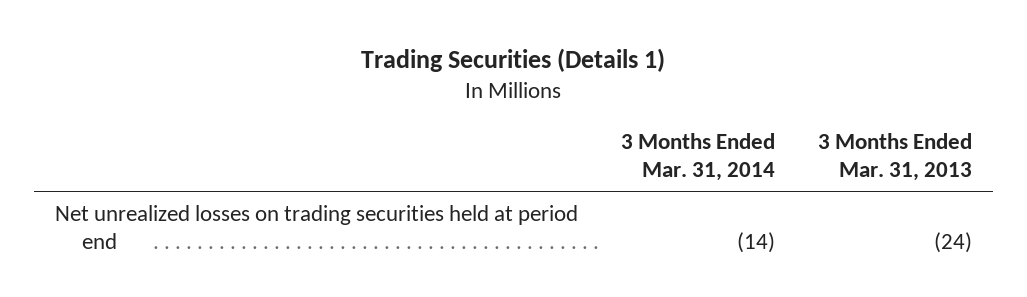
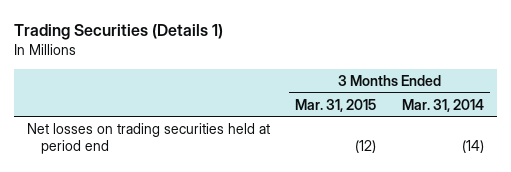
[817,133,972,182] 3 Months Ended Mar. 31, 2013 -> none
none -> [295,98,377,112] Mar. 31, 2015
[54,204,578,249] Net unrealized losses on trading securities held at period end -> [26,123,270,155] Net losses on trading securities held at period end

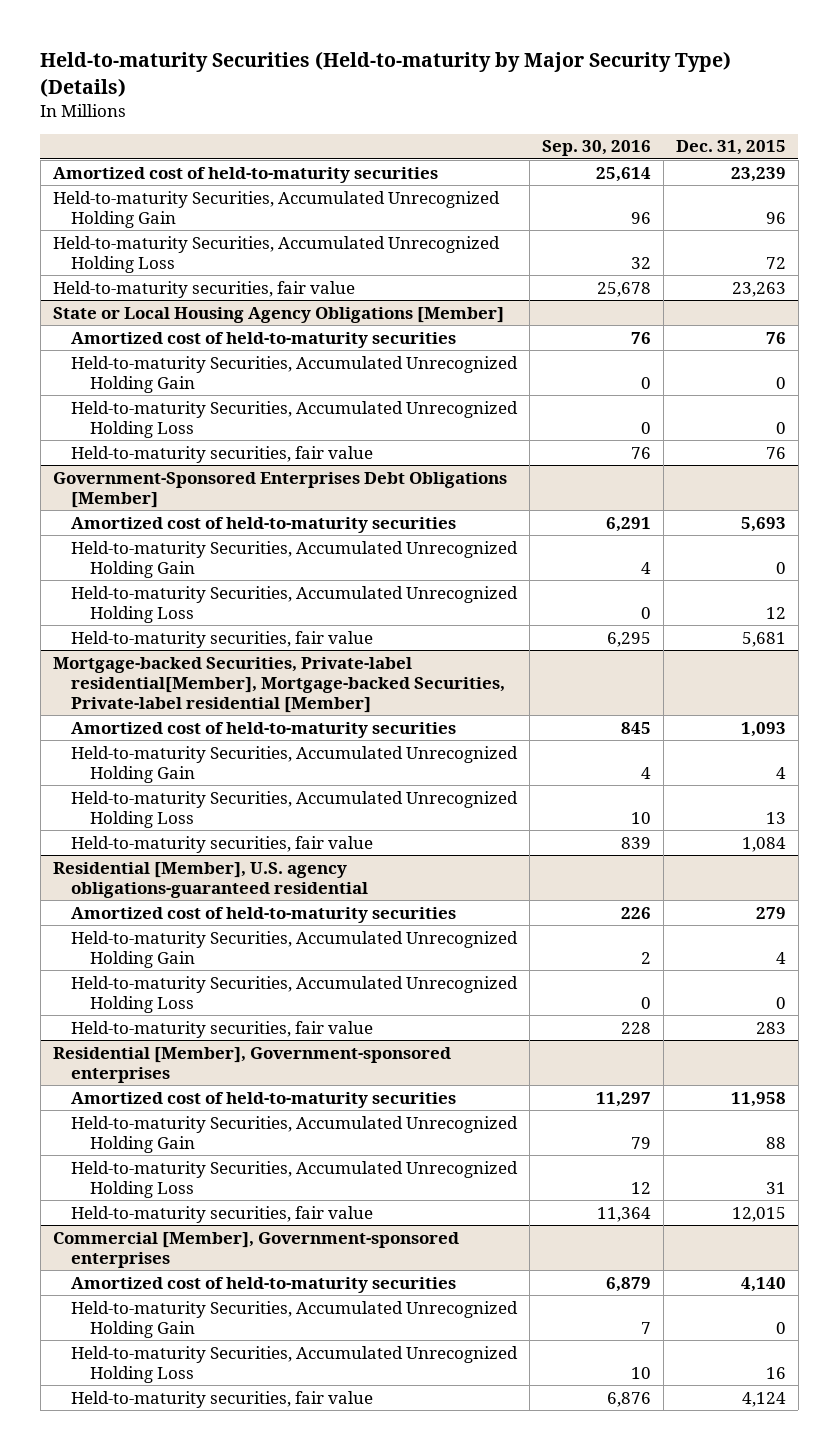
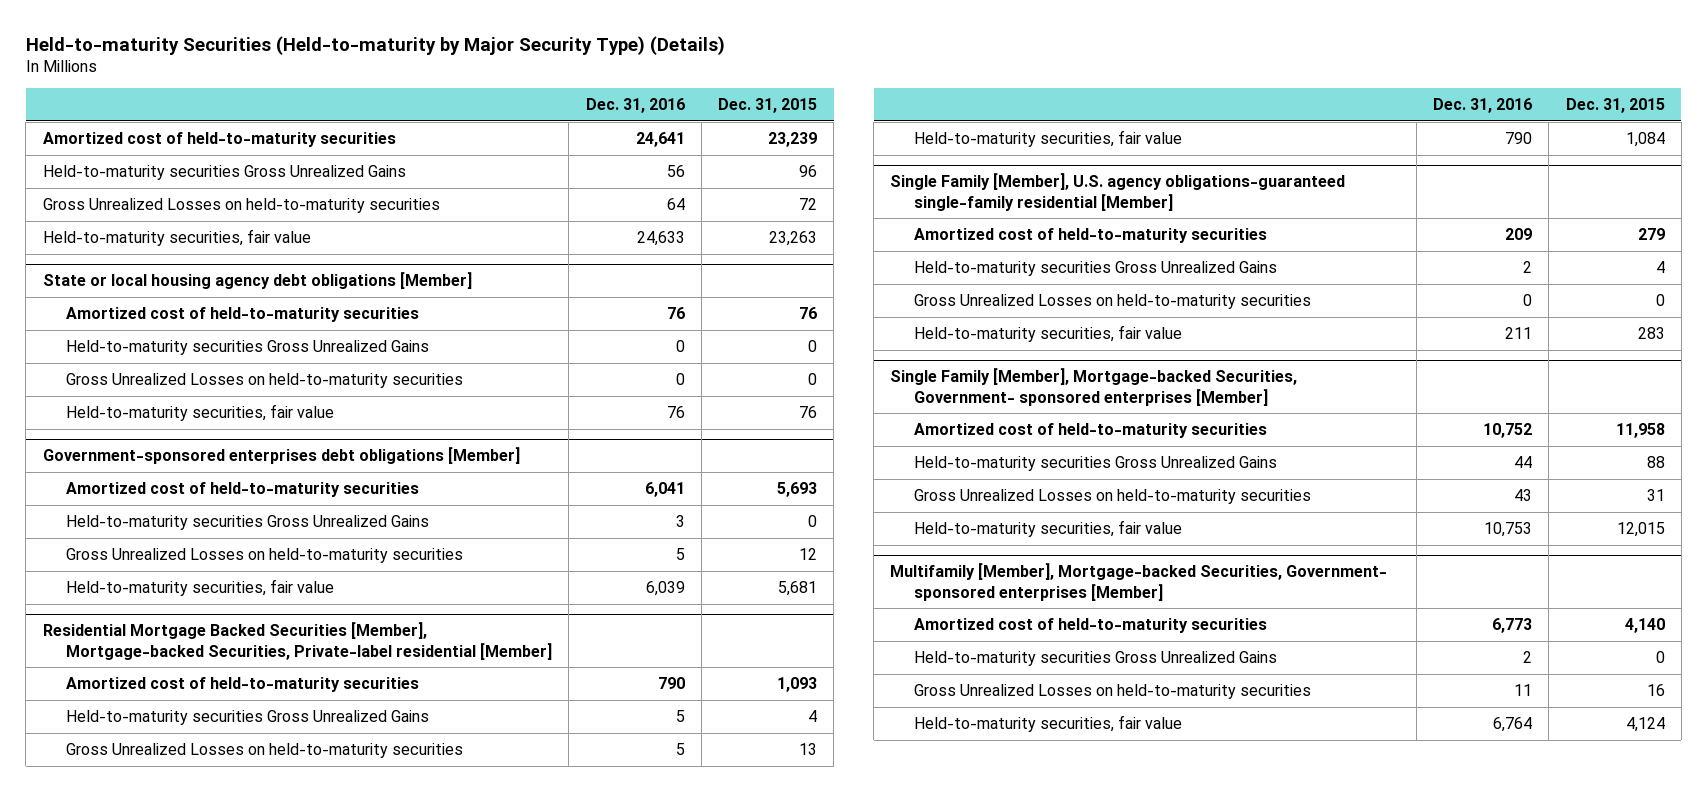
[542,140,652,157] Sep. 30, 2016 -> none
none -> [585,98,685,114] Dec. 31, 2016
[52,190,500,228] Held-to-maturity Securities, Accumulated Unrecognized Holding Gain -> [42,164,406,180] Held-to-maturity securities Gross Unrealized Gains
[52,235,500,273] Held-to-maturity Securities, Accumulated Unrecognized Holding Loss -> [42,197,440,213] Gross Unrealized Losses on held-to-maturity securities
[52,306,504,323] State or Local Housing Agency Obligations [Member] -> [42,272,472,290] State or local housing agency debt obligations [Member]
[71,355,519,393] Held-to-maturity Securities, Accumulated Unrecognized Holding Gain -> [66,339,430,355] Held-to-maturity securities Gross Unrealized Gains
[71,400,519,438] Held-to-maturity Securities, Accumulated Unrecognized Holding Loss -> [66,372,464,388] Gross Unrealized Losses on held-to-maturity securities
[52,471,507,508] Government-Sponsored Enterprises Debt Obligations [Member] -> [42,447,520,465] Government-sponsored enterprises debt obligations [Member]
[71,540,519,578] Held-to-maturity Securities, Accumulated Unrecognized Holding Gain -> [66,514,430,530] Held-to-maturity securities Gross Unrealized Gains
[71,585,519,623] Held-to-maturity Securities, Accumulated Unrecognized Holding Loss -> [66,547,464,563] Gross Unrealized Losses on held-to-maturity securities
[52,656,506,714] Mortgage-backed Securities, Private-label residential[Member], Mortgage-backed Securities, Private-label residential [Member] -> [42,622,553,660] Residential Mortgage Backed Securities [Member], Mortgage-backed Securities, Private-label residential [Member]
[71,745,519,783] Held-to-maturity Securities, Accumulated Unrecognized Holding Gain -> [66,709,430,725] Held-to-maturity securities Gross Unrealized Gains
[71,790,519,828] Held-to-maturity Securities, Accumulated Unrecognized Holding Loss -> [66,742,464,758] Gross Unrealized Losses on held-to-maturity securities
[52,861,369,898] Residential [Member], U.S. agency obligations-guaranteed residential -> [890,173,1346,211] Single Family [Member], U.S. agency obligations-guaranteed single-family residential [Member]
[71,930,519,968] Held-to-maturity Securities, Accumulated Unrecognized Holding Gain -> [913,260,1277,276] Held-to-maturity securities Gross Unrealized Gains
[71,975,519,1013] Held-to-maturity Securities, Accumulated Unrecognized Holding Loss -> [913,293,1311,309] Gross Unrealized Losses on held-to-maturity securities
[52,1046,451,1083] Residential [Member], Government-sponsored enterprises -> none
none -> [890,368,1298,406] Single Family [Member], Mortgage-backed Securities, Government- sponsored enterprises [Member]
[71,1115,519,1153] Held-to-maturity Securities, Accumulated Unrecognized Holding Gain -> [913,455,1277,471] Held-to-maturity securities Gross Unrealized Gains
[71,1160,519,1198] Held-to-maturity Securities, Accumulated Unrecognized Holding Loss -> [913,488,1311,504] Gross Unrealized Losses on held-to-maturity securities
[52,1231,459,1268] Commercial [Member], Government-sponsored enterprises -> none
none -> [890,563,1388,601] Multifamily [Member], Mortgage-backed Securities, Government- sponsored enterprises [Member]
[71,1300,519,1338] Held-to-maturity Securities, Accumulated Unrecognized Holding Gain -> [913,650,1277,666] Held-to-maturity securities Gross Unrealized Gains
[71,1345,519,1383] Held-to-maturity Securities, Accumulated Unrecognized Holding Loss -> [913,683,1311,699] Gross Unrealized Losses on held-to-maturity securities

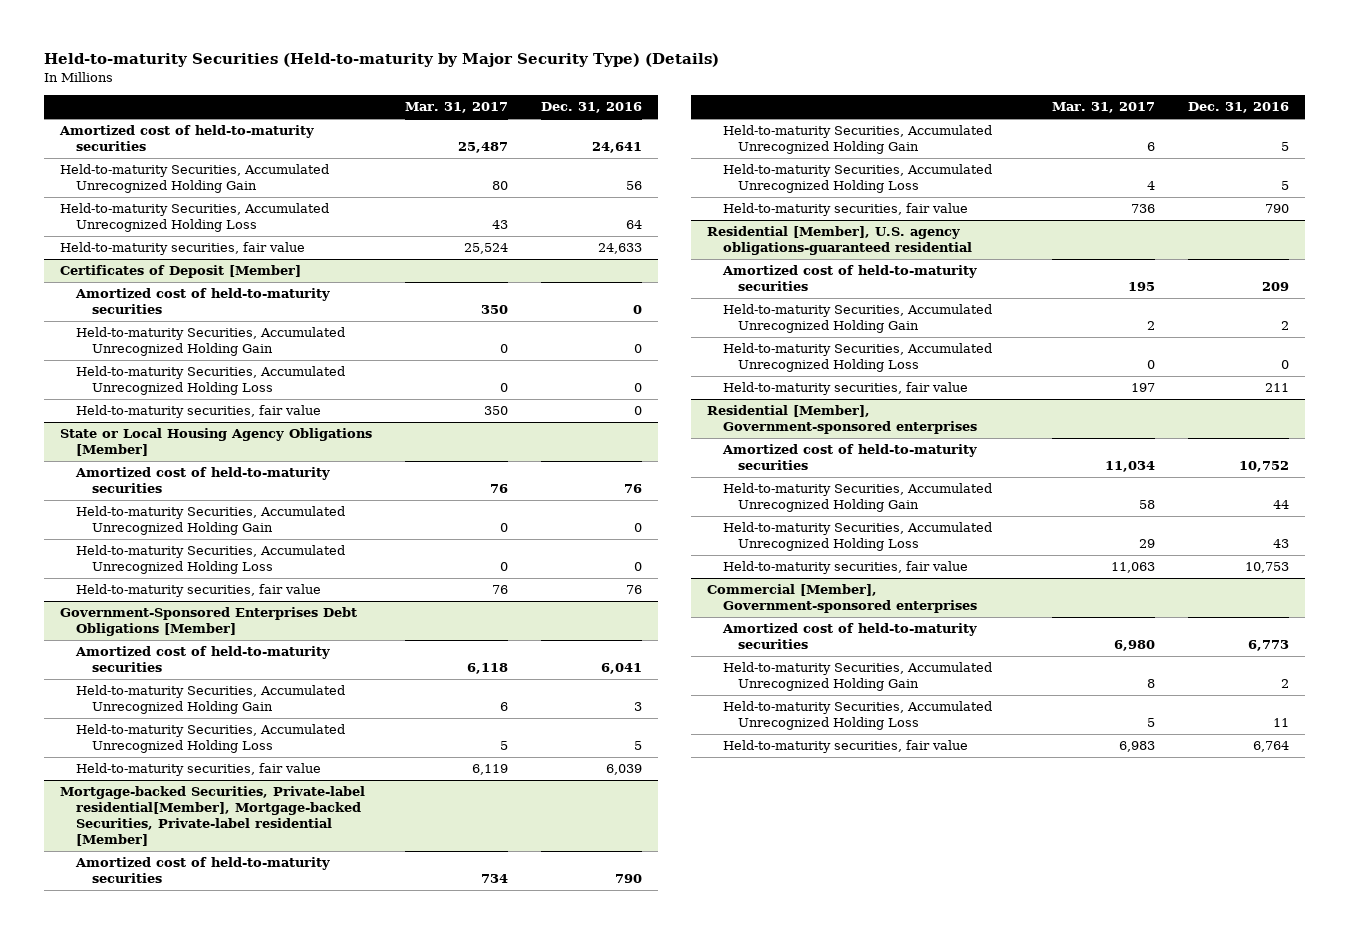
[717,98,817,114] Dec. 31, 2015 -> none
none -> [405,102,509,114] Mar. 31, 2017
[42,164,406,180] Held-to-maturity securities Gross Unrealized Gains -> [60,164,330,194] Held-to-maturity Securities, Accumulated Unrecognized Holding Gain
[42,197,440,213] Gross Unrealized Losses on held-to-maturity securities -> [60,203,330,233] Held-to-maturity Securities, Accumulated Unrecognized Holding Loss
none -> [60,265,302,279] Certificates of Deposit [Member]
none -> [75,288,331,315] Amortized cost of held-to-maturity securities
none -> [76,327,346,357] Held-to-maturity Securities, Accumulated Unrecognized Holding Gain
none -> [76,366,346,396] Held-to-maturity Securities, Accumulated Unrecognized Holding Loss
none -> [76,405,322,419] Held-to-maturity securities, fair value
[42,272,472,290] State or local housing agency debt obligations [Member] -> [60,428,373,457] State or Local Housing Agency Obligations [Member]
[66,339,430,355] Held-to-maturity securities Gross Unrealized Gains -> [76,506,346,536] Held-to-maturity Securities, Accumulated Unrecognized Holding Gain
[66,372,464,388] Gross Unrealized Losses on held-to-maturity securities -> [76,545,346,575] Held-to-maturity Securities, Accumulated Unrecognized Holding Loss
[42,447,520,465] Government-sponsored enterprises debt obligations [Member] -> [60,607,358,637] Government-Sponsored Enterprises Debt Obligations [Member]
[66,514,430,530] Held-to-maturity securities Gross Unrealized Gains -> [76,685,346,715] Held-to-maturity Securities, Accumulated Unrecognized Holding Gain
[66,547,464,563] Gross Unrealized Losses on held-to-maturity securities -> [76,724,346,754] Held-to-maturity Securities, Accumulated Unrecognized Holding Loss
[42,622,553,660] Residential Mortgage Backed Securities [Member], Mortgage-backed Securities, Private-label residential [Member] -> [60,786,366,847] Mortgage-backed Securities, Private-label residential[Member], Mortgage-backed Securities, Private-label residential [Member]
[66,709,430,725] Held-to-maturity securities Gross Unrealized Gains -> [722,125,992,155] Held-to-maturity Securities, Accumulated Unrecognized Holding Gain
[66,742,464,758] Gross Unrealized Losses on held-to-maturity securities -> [722,164,992,194] Held-to-maturity Securities, Accumulated Unrecognized Holding Loss
[890,173,1346,211] Single Family [Member], U.S. agency obligations-guaranteed single-family residential [Member] -> [707,226,972,256] Residential [Member], U.S. agency obligations-guaranteed residential
[913,260,1277,276] Held-to-maturity securities Gross Unrealized Gains -> [722,304,992,334] Held-to-maturity Securities, Accumulated Unrecognized Holding Gain
[913,293,1311,309] Gross Unrealized Losses on held-to-maturity securities -> [722,343,992,373] Held-to-maturity Securities, Accumulated Unrecognized Holding Loss
[890,368,1298,406] Single Family [Member], Mortgage-backed Securities, Government- sponsored enterprises [Member] -> none
none -> [707,405,977,435] Residential [Member], Government-sponsored enterprises
[913,455,1277,471] Held-to-maturity securities Gross Unrealized Gains -> [722,483,992,513] Held-to-maturity Securities, Accumulated Unrecognized Holding Gain
[913,488,1311,504] Gross Unrealized Losses on held-to-maturity securities -> [722,522,992,552] Held-to-maturity Securities, Accumulated Unrecognized Holding Loss
[890,563,1388,601] Multifamily [Member], Mortgage-backed Securities, Government- sponsored enterprises [Member] -> none
none -> [707,584,977,614] Commercial [Member], Government-sponsored enterprises
[913,650,1277,666] Held-to-maturity securities Gross Unrealized Gains -> [722,662,992,692] Held-to-maturity Securities, Accumulated Unrecognized Holding Gain
[913,683,1311,699] Gross Unrealized Losses on held-to-maturity securities -> [722,701,992,731] Held-to-maturity Securities, Accumulated Unrecognized Holding Loss

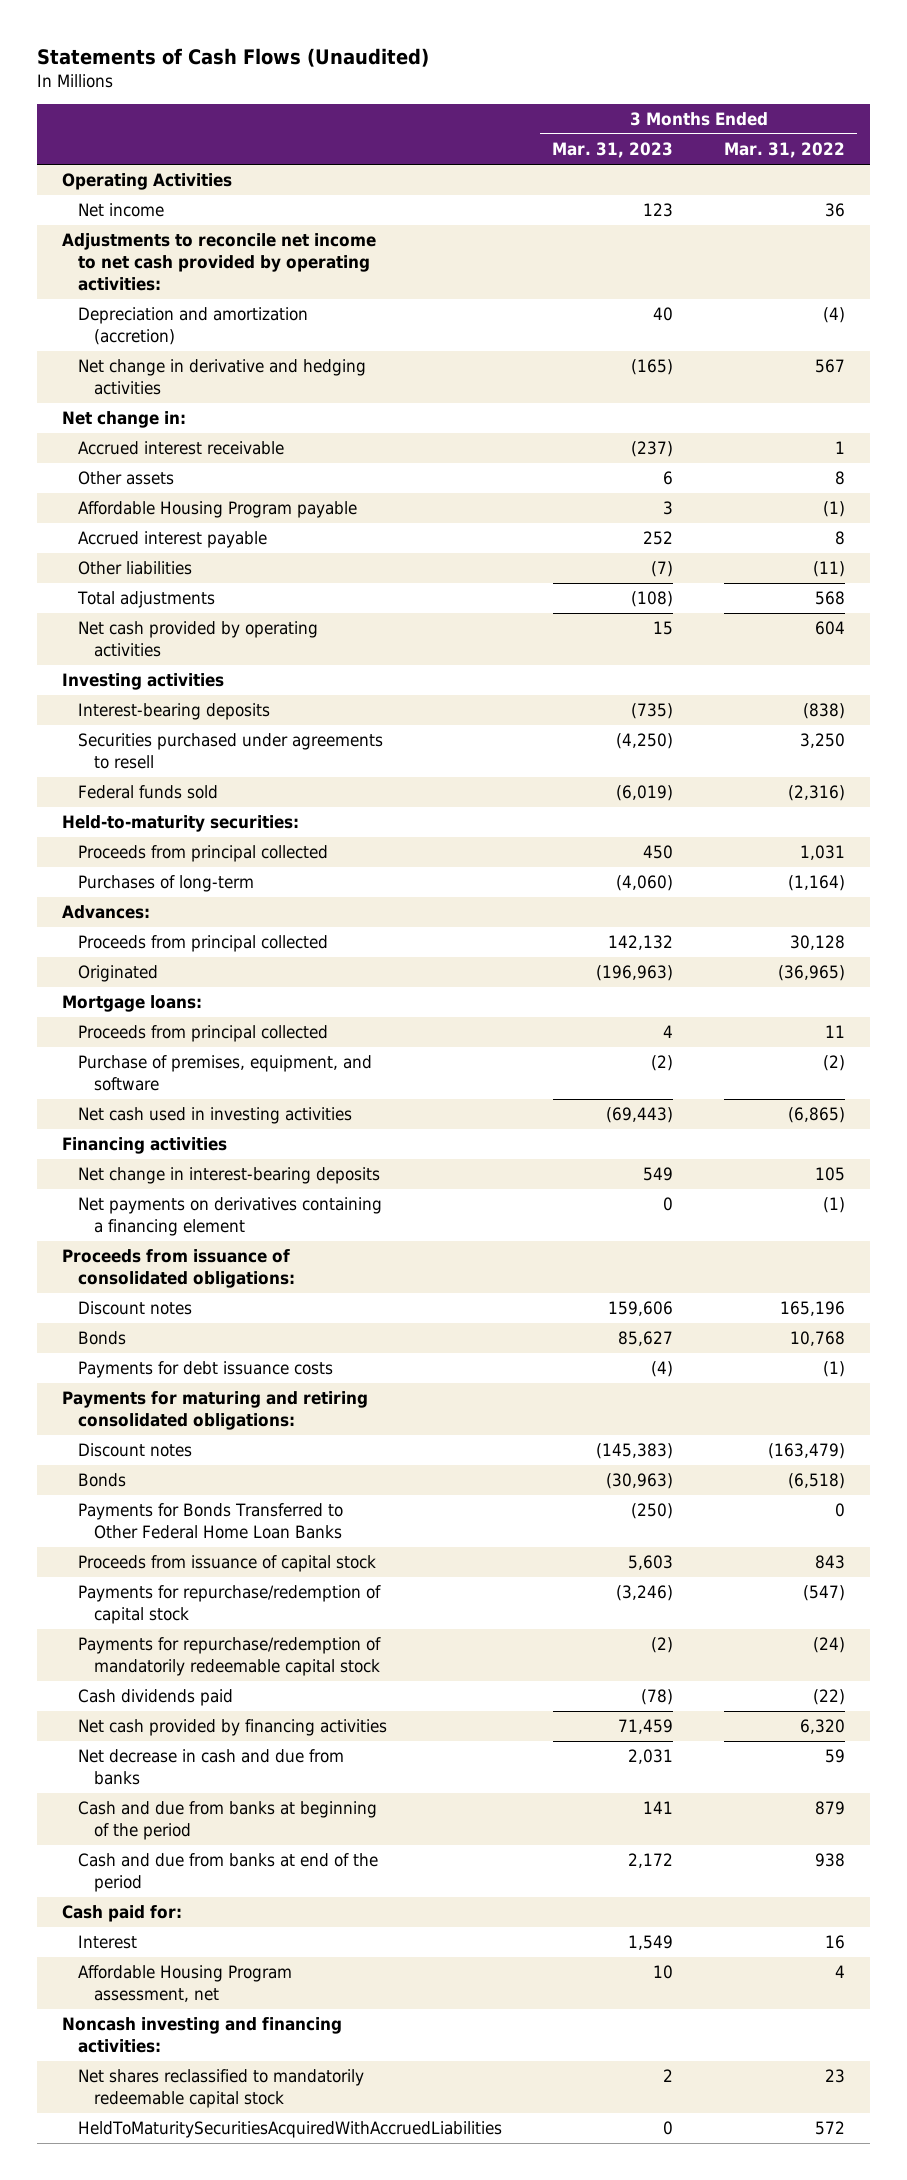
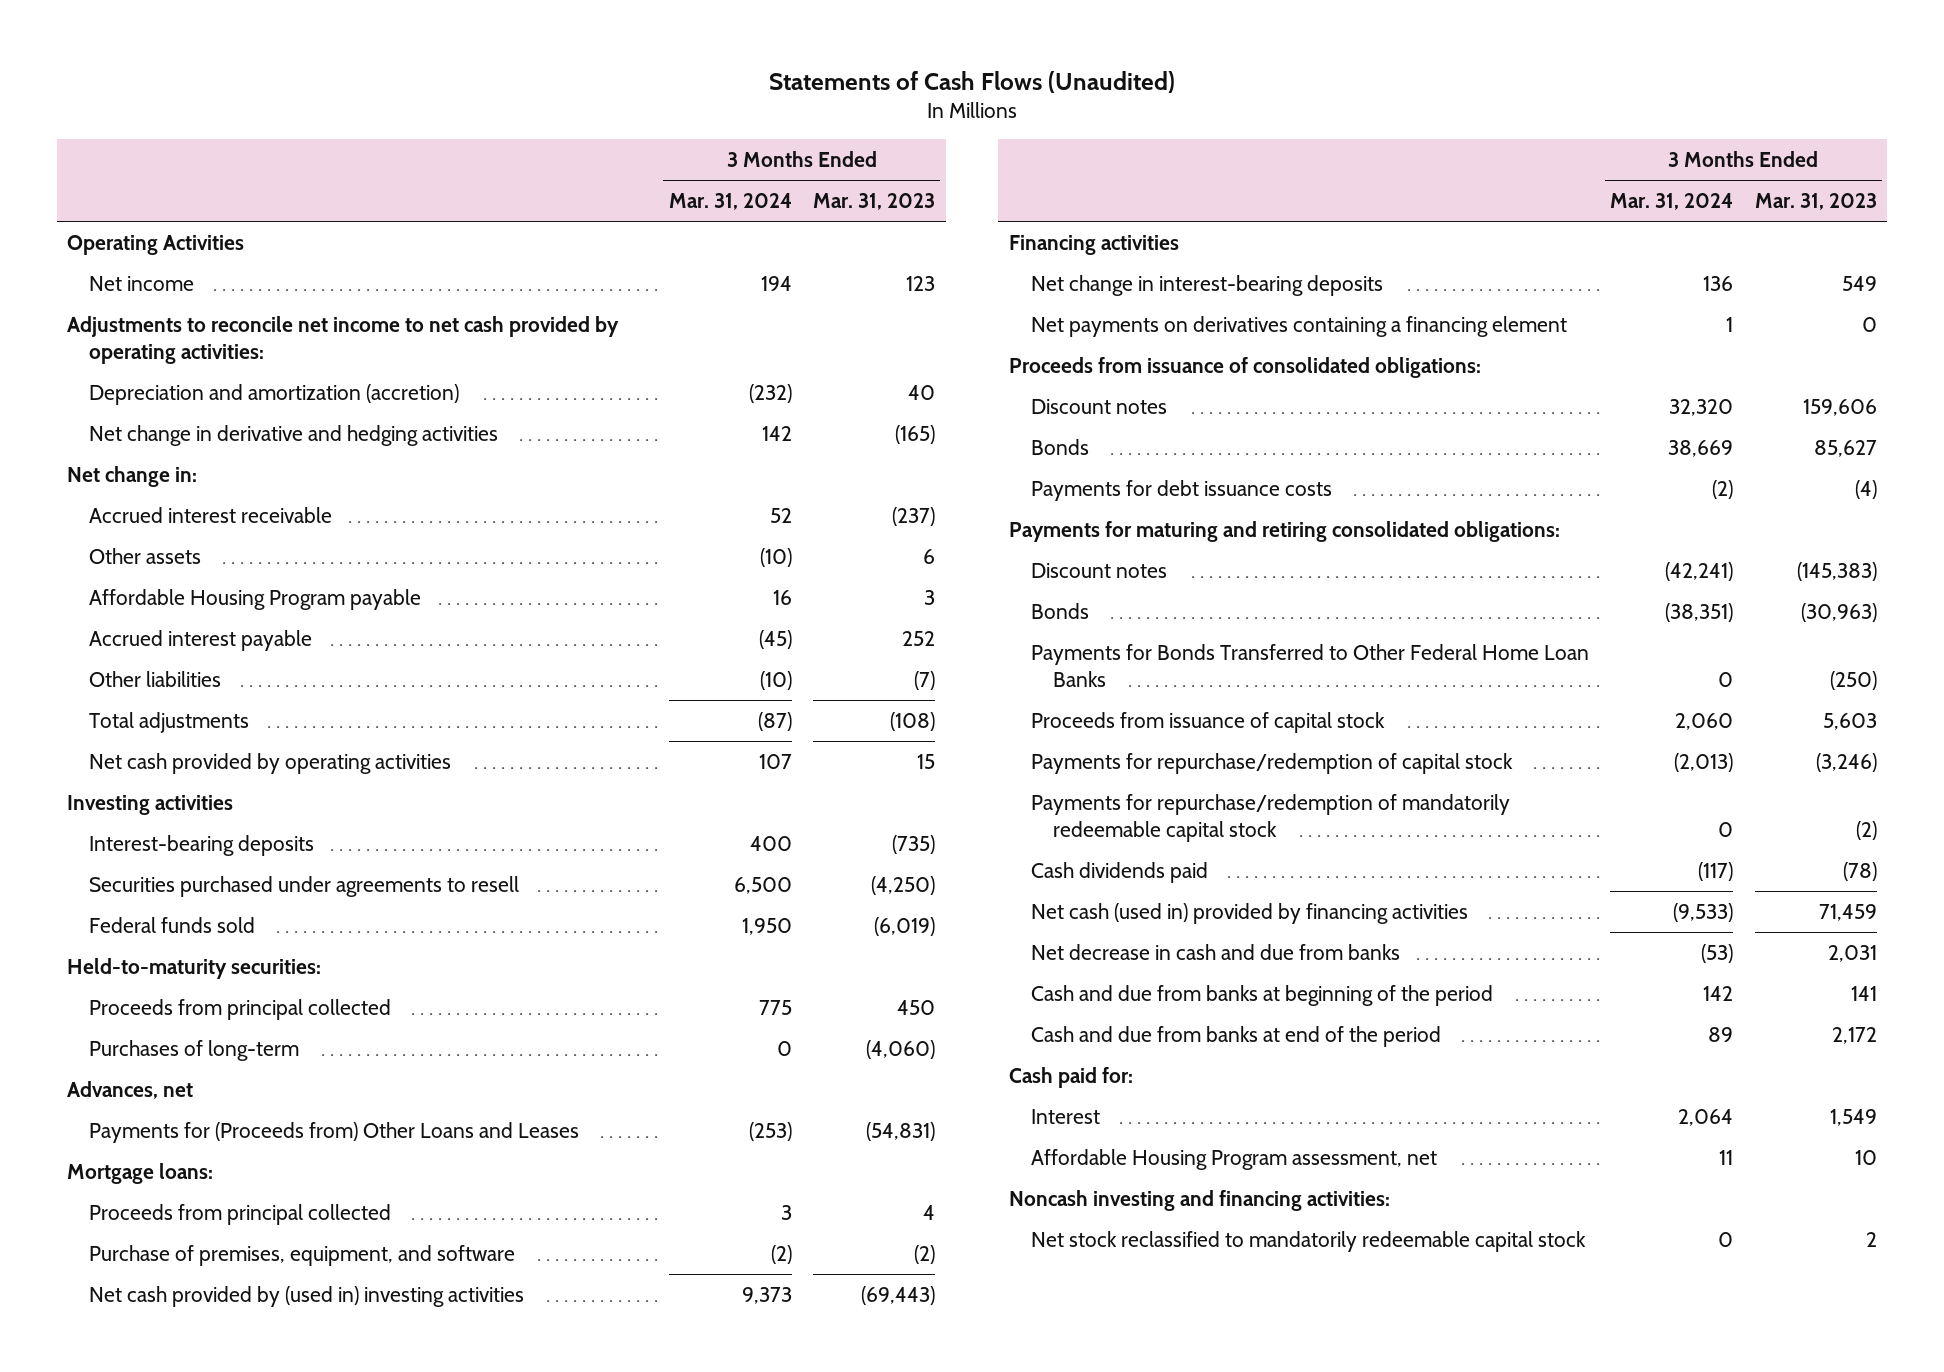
[723,142,845,159] Mar. 31, 2022 -> none
none -> [668,192,792,210] Mar. 31, 2024
[78,935,329,953] Proceeds from principal collected -> none
[78,965,159,983] Originated -> none
[62,905,151,920] Advances: -> [67,1080,194,1099] Advances, net
none -> [89,1121,580,1143] Payments for (Proceeds from) Other Loans and Leases
[78,1107,353,1125] Net cash used in investing activities -> [89,1285,525,1307] Net cash provided by (used in) investing activities
[78,1719,388,1737] Net cash provided by financing activities -> [1030,902,1468,924] Net cash (used in) provided by financing activities
[78,2121,503,2139] HeldToMaturitySecuritiesAcquiredWithAccruedLiabilities -> none
[78,2069,365,2109] Net shares reclassified to mandatorily redeemable capital stock -> [1030,1230,1586,1252] Net stock reclassified to mandatorily redeemable capital stock

